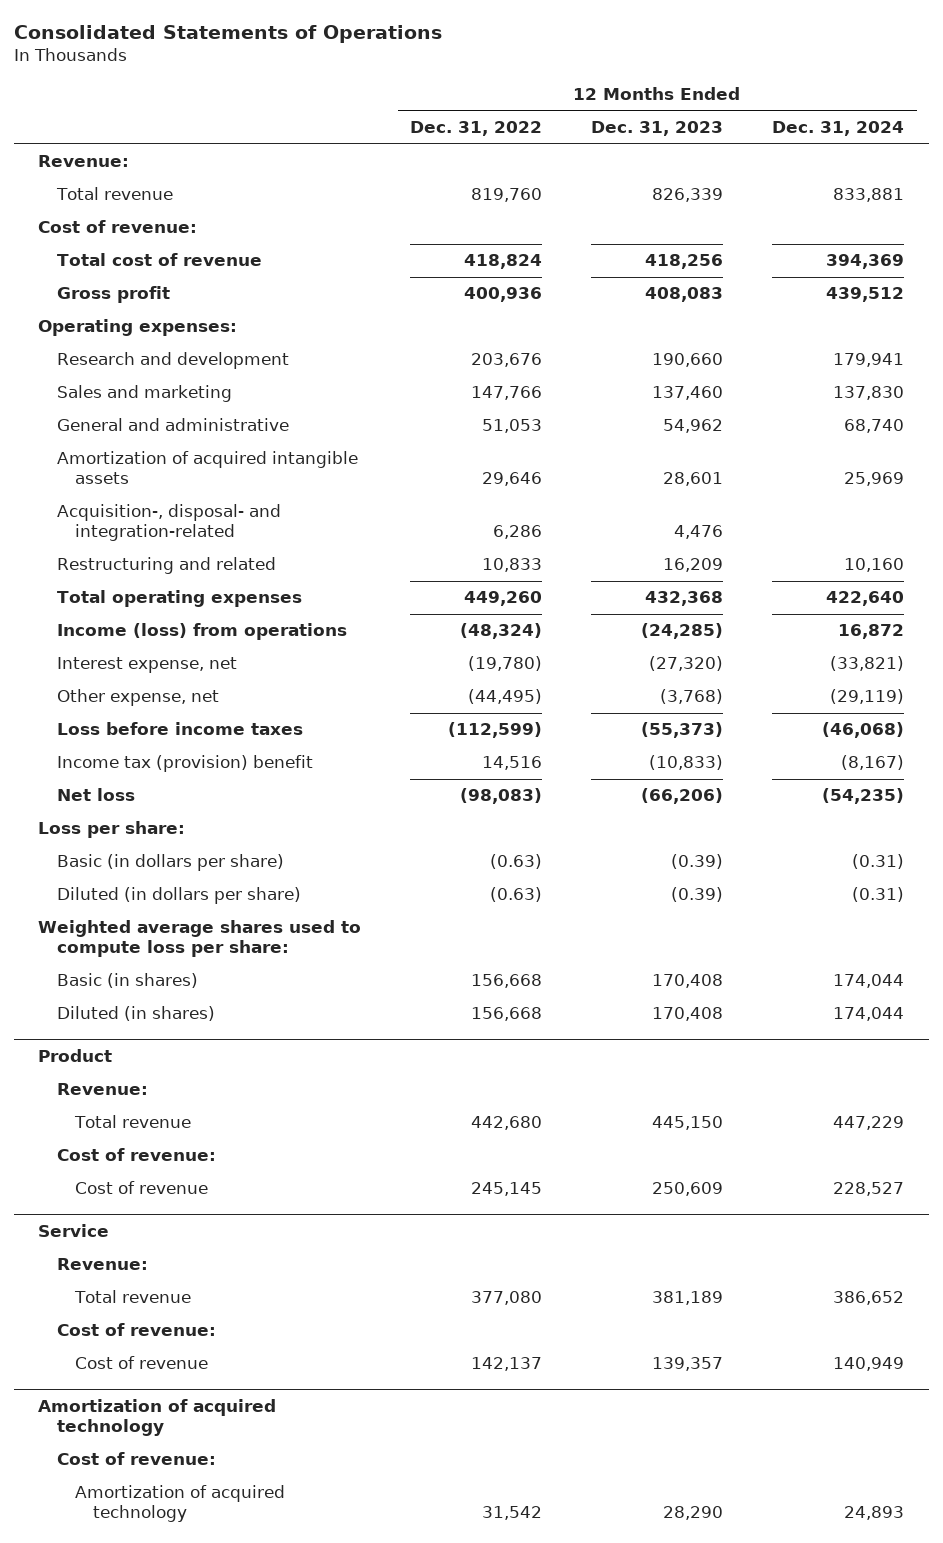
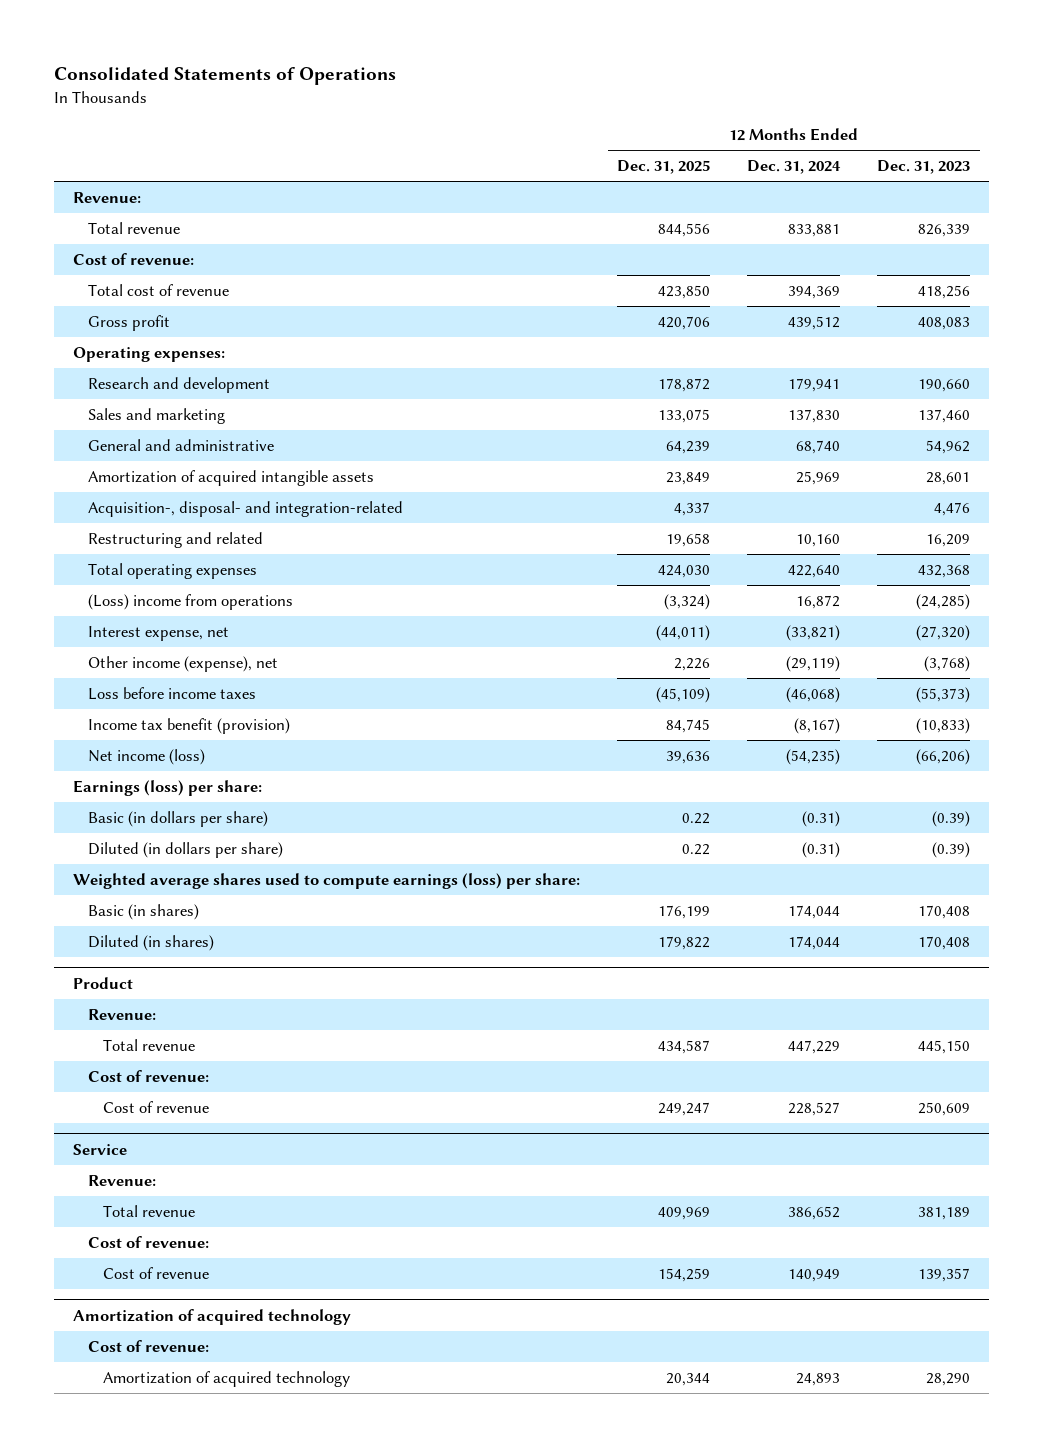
[410,121,543,137] Dec. 31, 2022 -> none
none -> [617,160,711,175] Dec. 31, 2025
[56,623,347,641] Income (loss) from operations -> [87,593,293,610] (Loss) income from operations
[56,689,219,707] Other expense, net -> [87,655,278,672] Other income (expense), net
[56,755,313,773] Income tax (provision) benefit -> [87,717,290,734] Income tax benefit (provision)
[56,788,135,802] Net loss -> [87,748,205,765] Net income (loss)
[38,821,186,839] Loss per share: -> [72,779,262,796] Earnings (loss) per share:
[38,920,362,958] Weighted average shares used to compute loss per share: -> [72,872,580,889] Weighted average shares used to compute earnings (loss) per share:

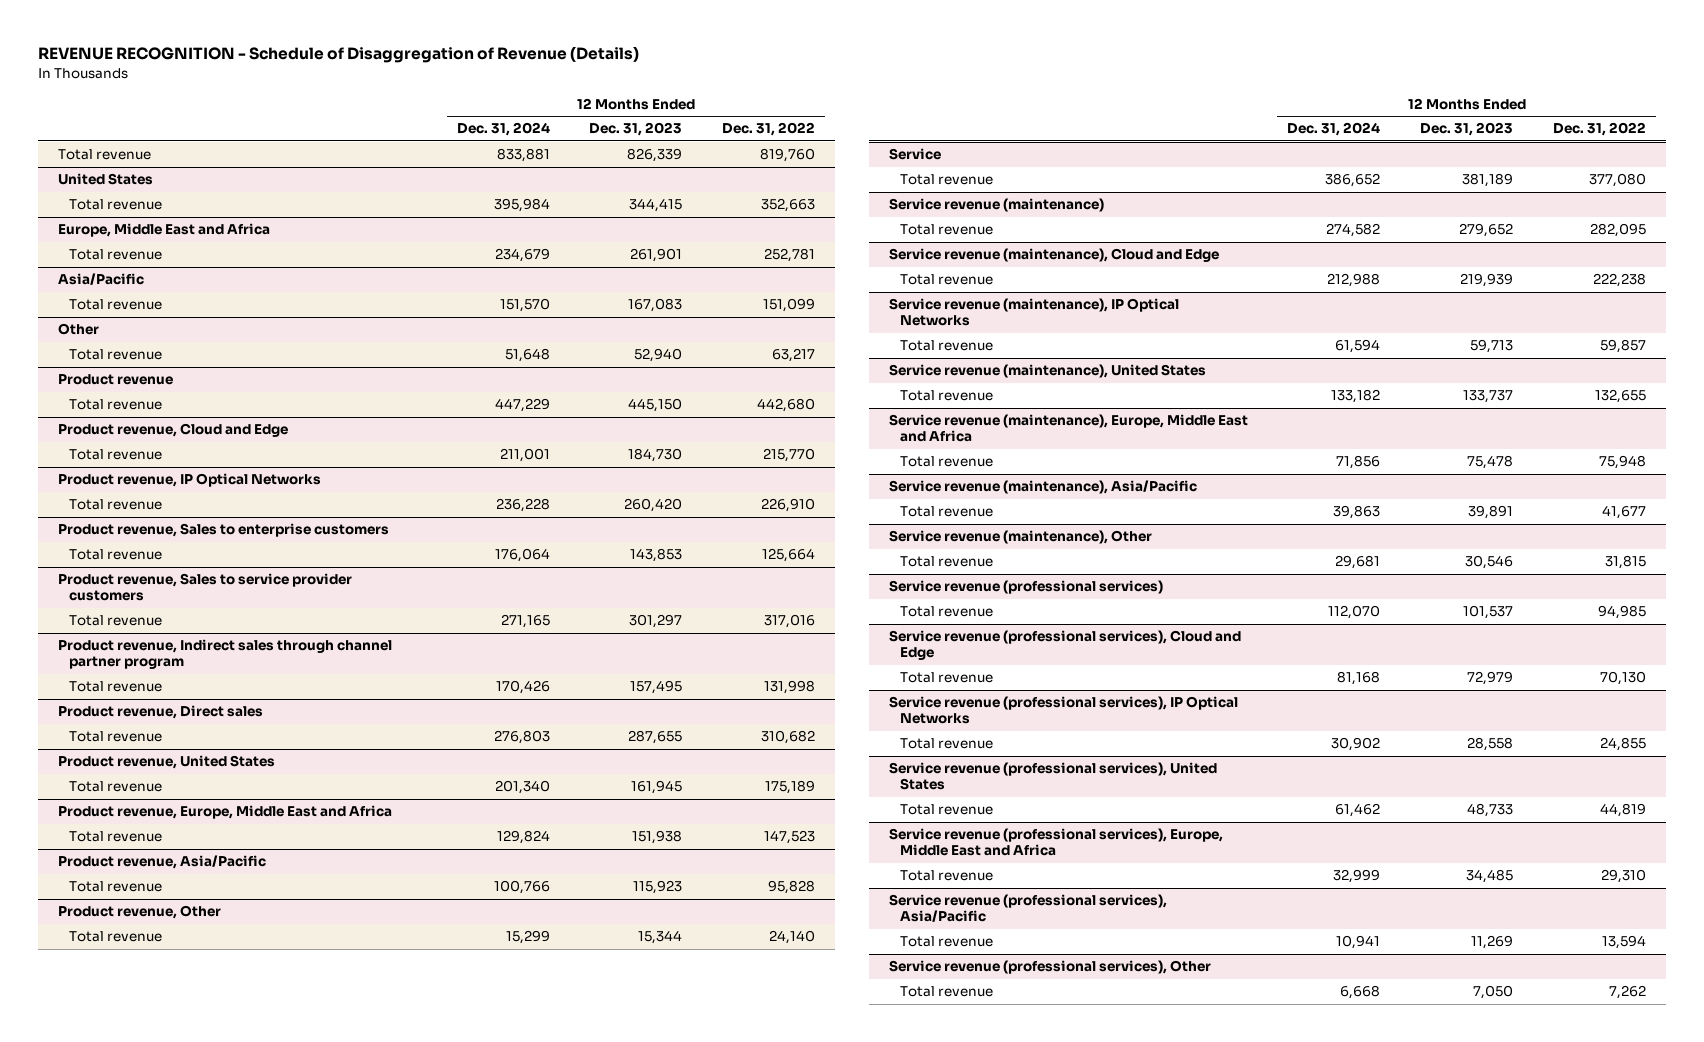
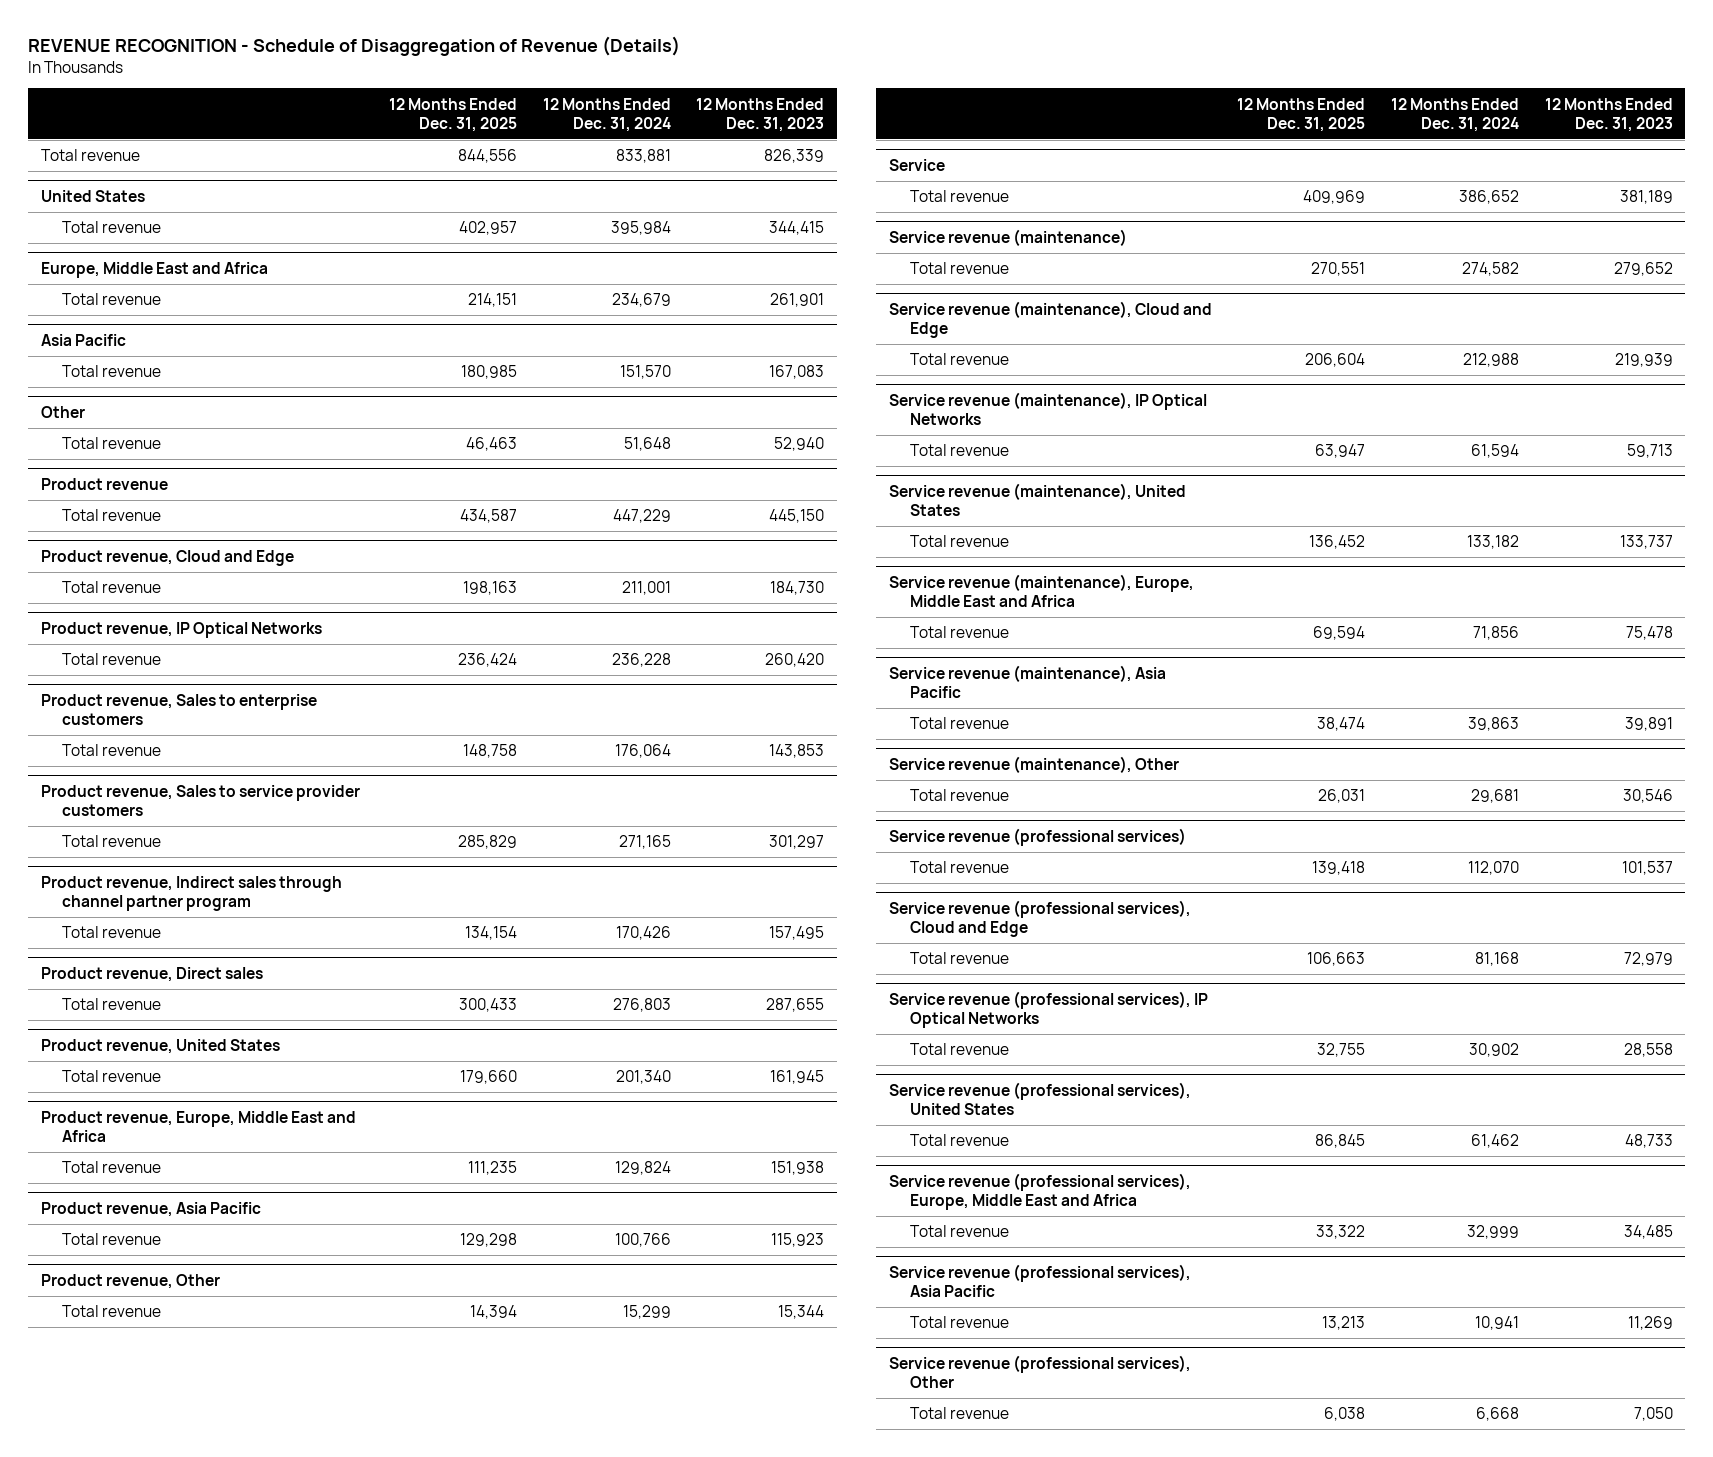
[721,122,815,137] Dec. 31, 2022 -> none
none -> [389,97,518,133] 12 Months Ended Dec. 31, 2025
[57,273,144,286] Asia/Pacific -> [40,333,126,346] Asia Pacific
[57,855,266,870] Product revenue, Asia/Pacific -> [40,1201,261,1217] Product revenue, Asia Pacific
[888,480,1197,495] Service revenue (maintenance), Asia/Pacific -> [888,664,1166,699] Service revenue (maintenance), Asia Pacific
[888,894,1167,923] Service revenue (professional services), Asia/Pacific -> [888,1263,1191,1298] Service revenue (professional services), Asia Pacific

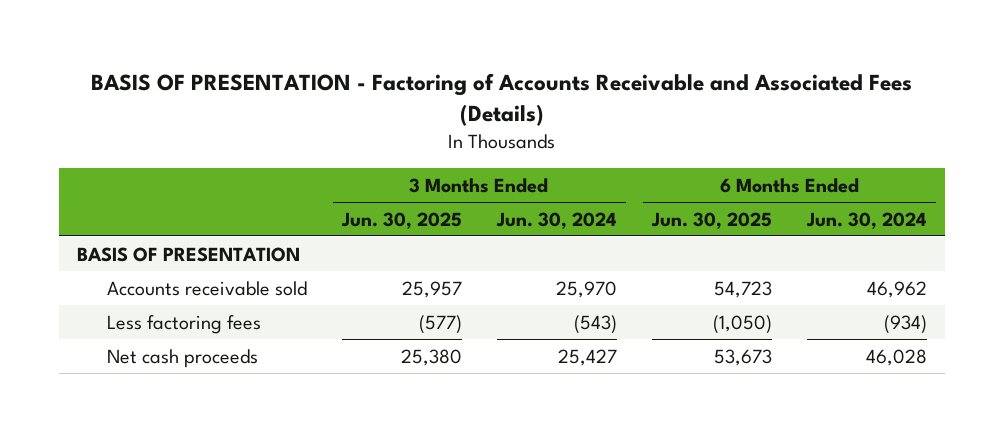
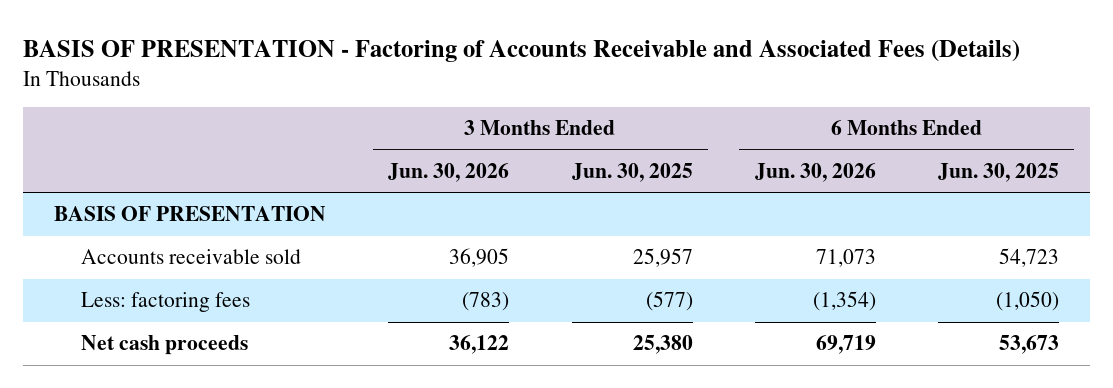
[495,211,617,229] Jun. 30, 2024 -> none
[806,211,928,229] Jun. 30, 2024 -> none
none -> [388,163,510,183] Jun. 30, 2026
none -> [754,163,876,183] Jun. 30, 2026
[106,314,261,334] Less factoring fees -> [80,292,250,313] Less: factoring fees

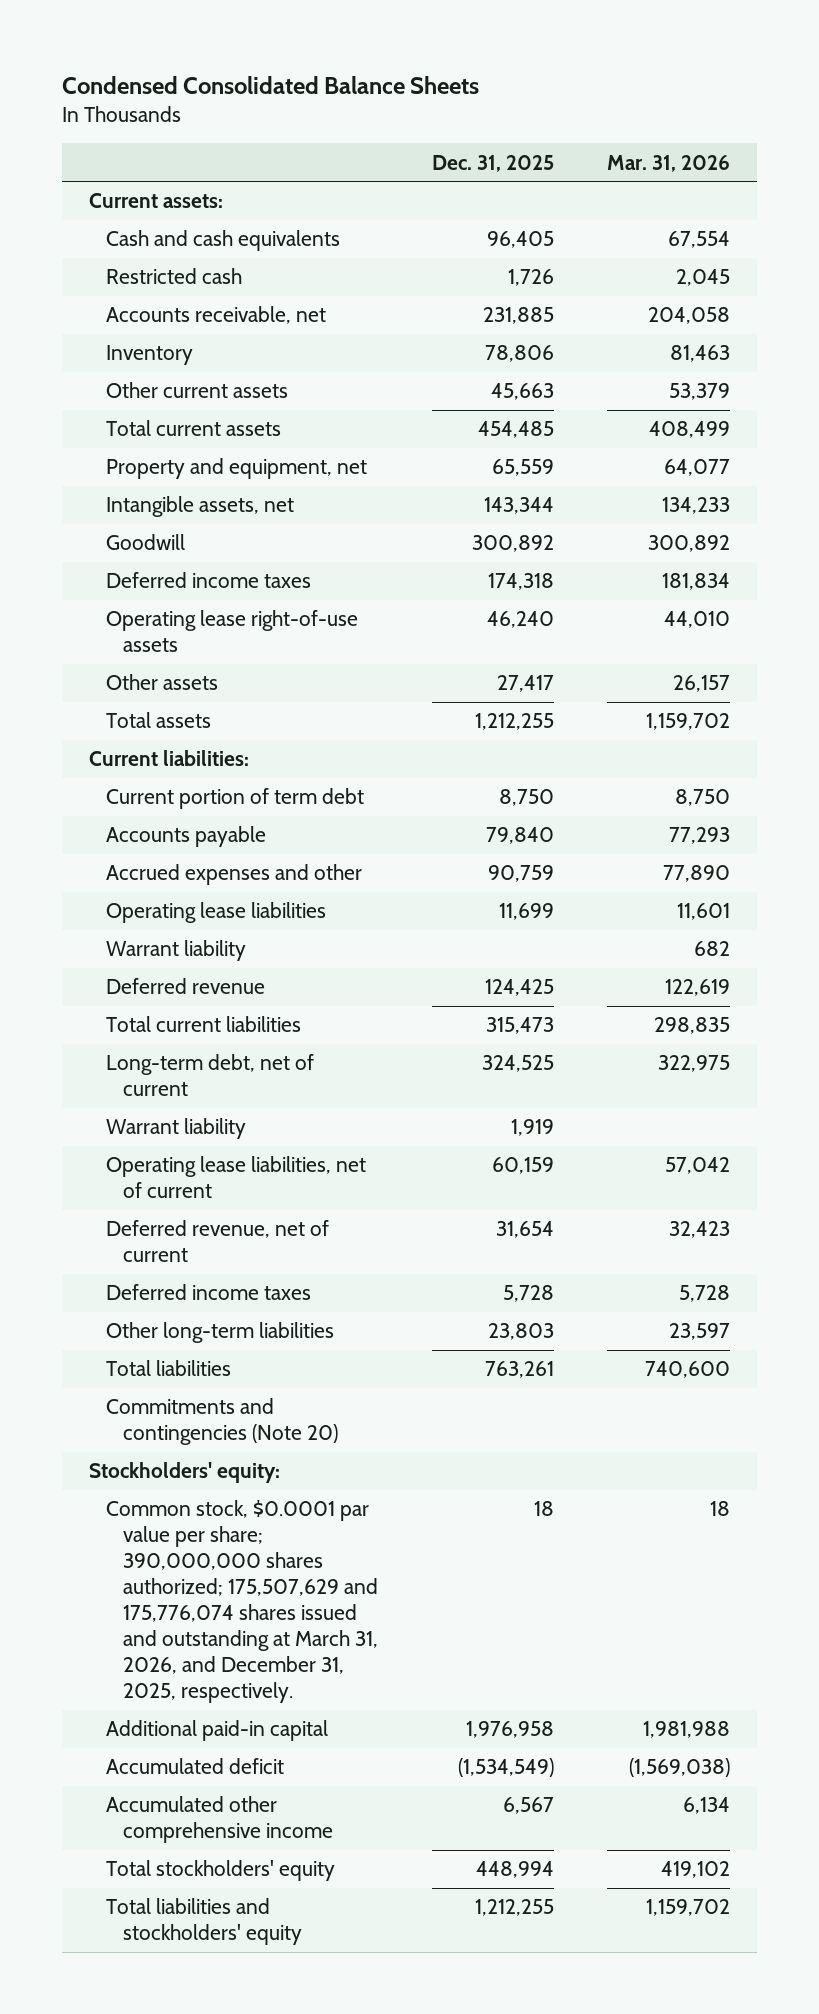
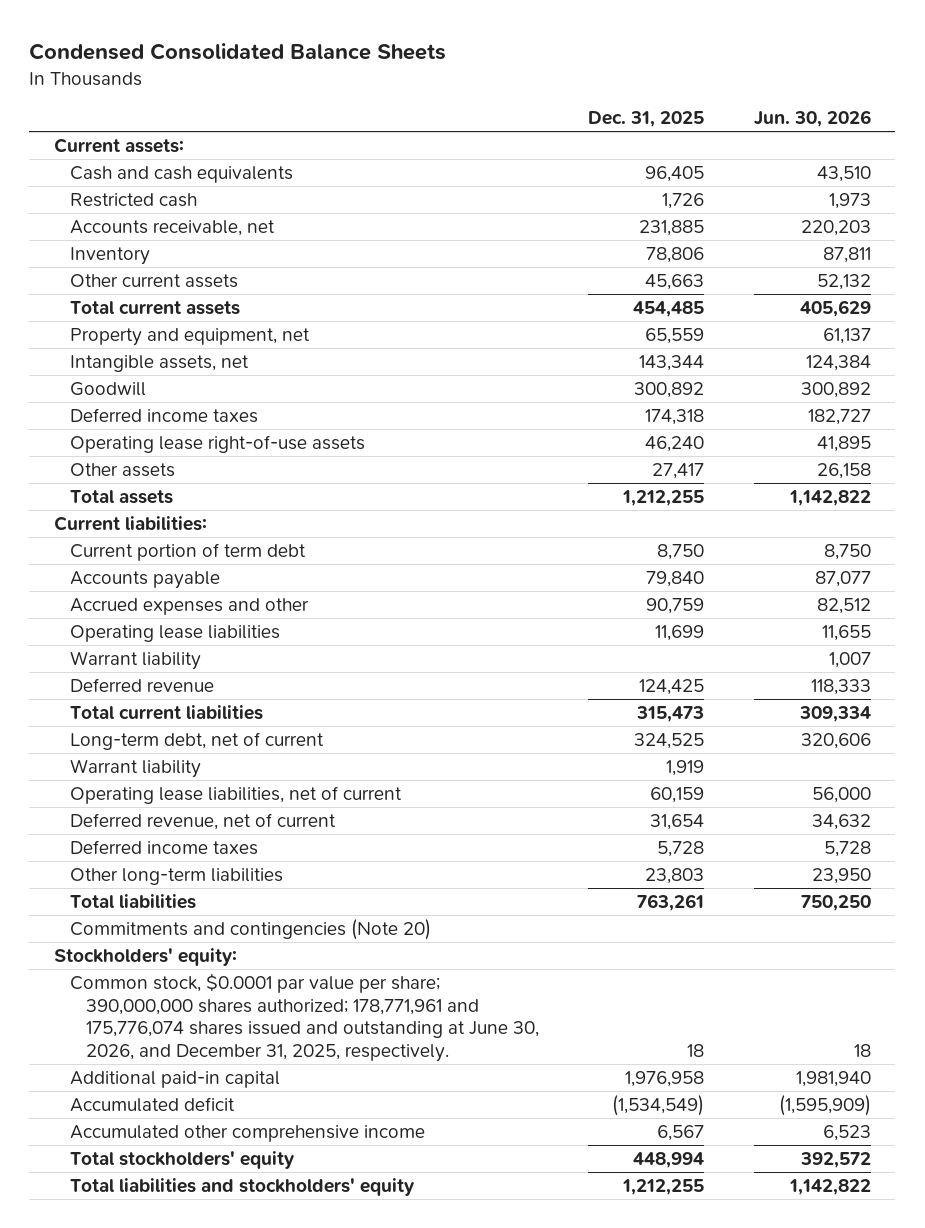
[607,154,731,172] Mar. 31, 2026 -> none
none -> [753,109,871,127] Jun. 30, 2026
[105,1500,379,1704] Common stock, $0.0001 par value per share; 390,000,000 shares authorized; 175,507,629 and 175,776,074 shares issued and outstanding at March 31, 2026, and December 31, 2025, respectively. -> [70,973,539,1062] Common stock, $0.0001 par value per share; 390,000,000 shares authorized; 178,771,961 and 175,776,074 shares issued and outstanding at June 30, 2026, and December 31, 2025, respectively.

